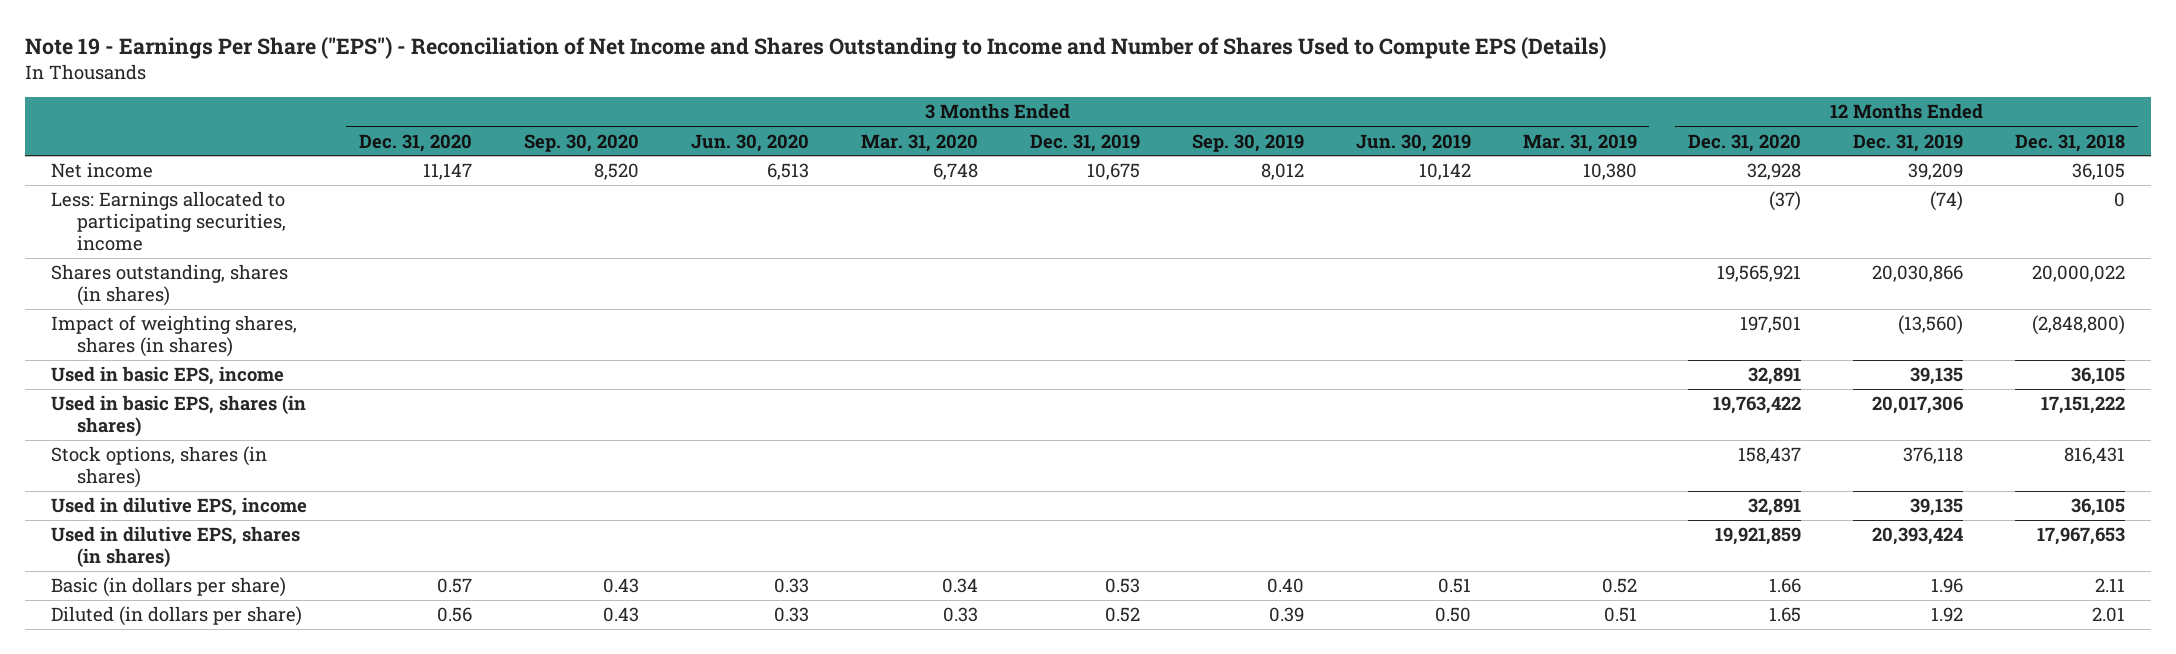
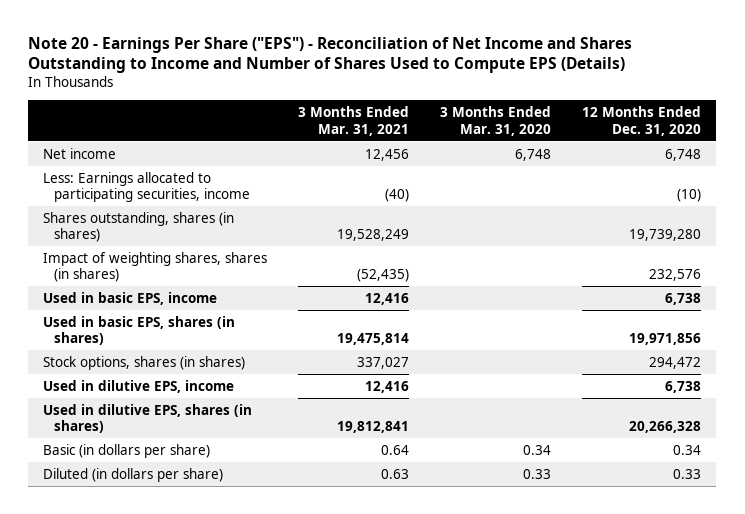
[24,36,1606,59] Note 19 - Earnings Per Share ("EPS") - Reconciliation of Net Income and Shares Outstanding to Income and Number of Shares Used to Compute EPS (Details) -> [28,36,633,74] Note 20 - Earnings Per Share ("EPS") - Reconciliation of Net Income and Shares Outstanding to Income and Number of Shares Used to Compute EPS (Details)
[358,133,472,152] Dec. 31, 2020 -> none
[523,133,639,152] Sep. 30, 2020 -> none
[690,133,809,152] Jun. 30, 2020 -> none
[1029,133,1140,152] Dec. 31, 2019 -> none
[1191,133,1304,152] Sep. 30, 2019 -> none
[1355,133,1471,152] Jun. 30, 2019 -> none
[1522,133,1637,152] Mar. 31, 2019 -> none
[1853,133,1964,152] Dec. 31, 2019 -> none
[2015,133,2126,152] Dec. 31, 2018 -> none
none -> [298,106,410,136] 3 Months Ended Mar. 31, 2021
[1747,163,1802,181] 32,928 -> [665,148,702,161] 6,748
[1769,191,1802,212] (37) -> [677,189,702,203] (10)
[1717,265,1802,283] 19,565,921 -> [629,229,702,242] 19,739,280
[1740,316,1802,334] 197,501 -> [649,269,702,282] 232,576
[1748,367,1802,386] 32,891 -> [665,292,702,305] 6,738
[1713,396,1802,415] 19,763,422 -> [629,333,702,346] 19,971,856
[1738,447,1802,465] 158,437 -> [649,356,702,369] 294,472
[1748,498,1802,517] 32,891 -> [665,380,702,393] 6,738
[1715,527,1802,546] 19,921,859 -> [629,421,702,434] 20,266,328
[1769,578,1802,594] 1.66 -> [673,444,702,455] 0.34
[1769,607,1802,623] 1.65 -> [673,468,702,479] 0.33

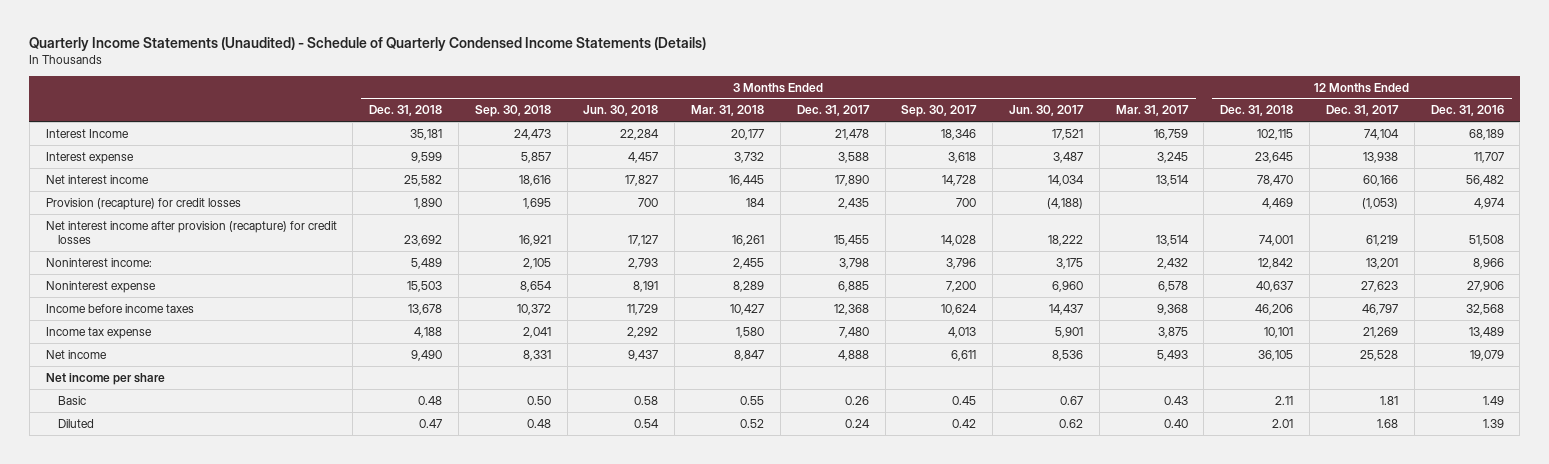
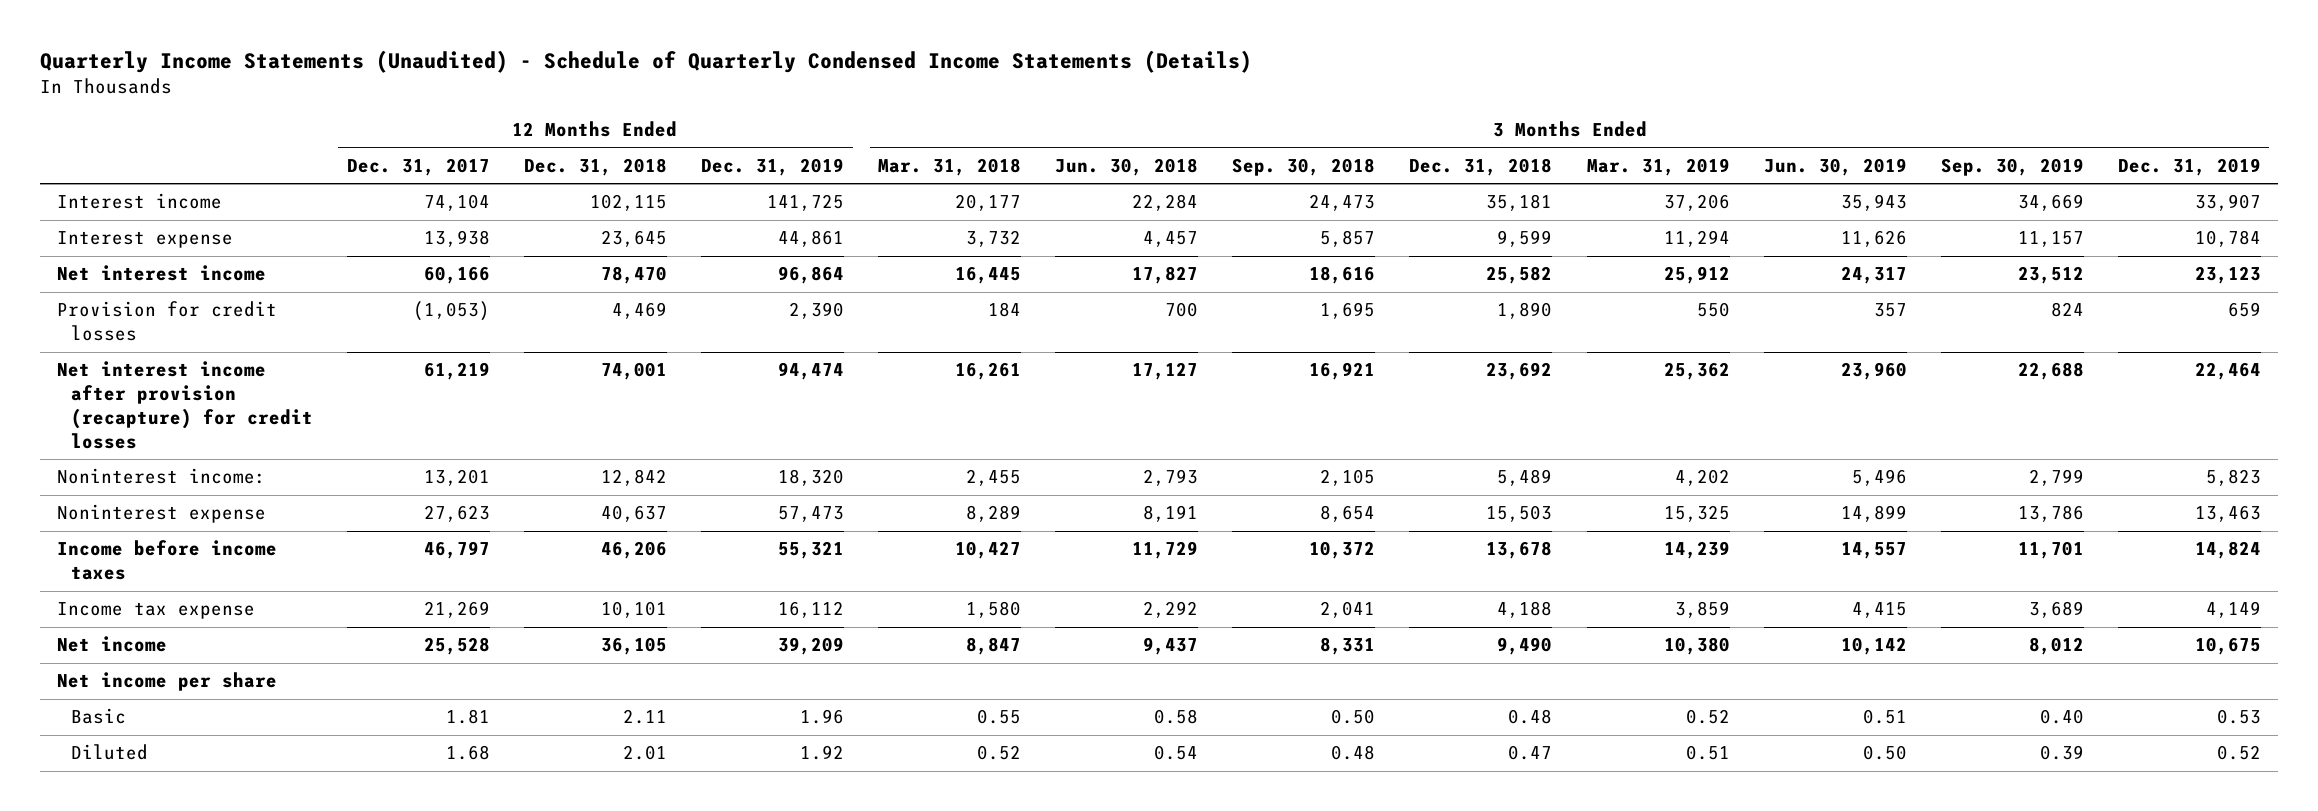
[796,105,870,117] Dec. 31, 2017 -> none
[901,105,978,118] Sep. 30, 2017 -> none
[1008,105,1084,117] Jun. 30, 2017 -> none
[1115,105,1189,117] Mar. 31, 2017 -> none
[1430,105,1504,117] Dec. 31, 2016 -> none
none -> [701,157,845,176] Dec. 31, 2019
none -> [1586,157,1730,176] Mar. 31, 2019
none -> [1763,157,1907,176] Jun. 30, 2019
none -> [1940,157,2084,176] Sep. 30, 2019
none -> [2117,157,2261,176] Dec. 31, 2019
[45,128,129,138] Interest Income -> [57,193,223,210] Interest income
[45,197,241,210] Provision (recapture) for credit losses -> [57,301,278,342] Provision for credit losses

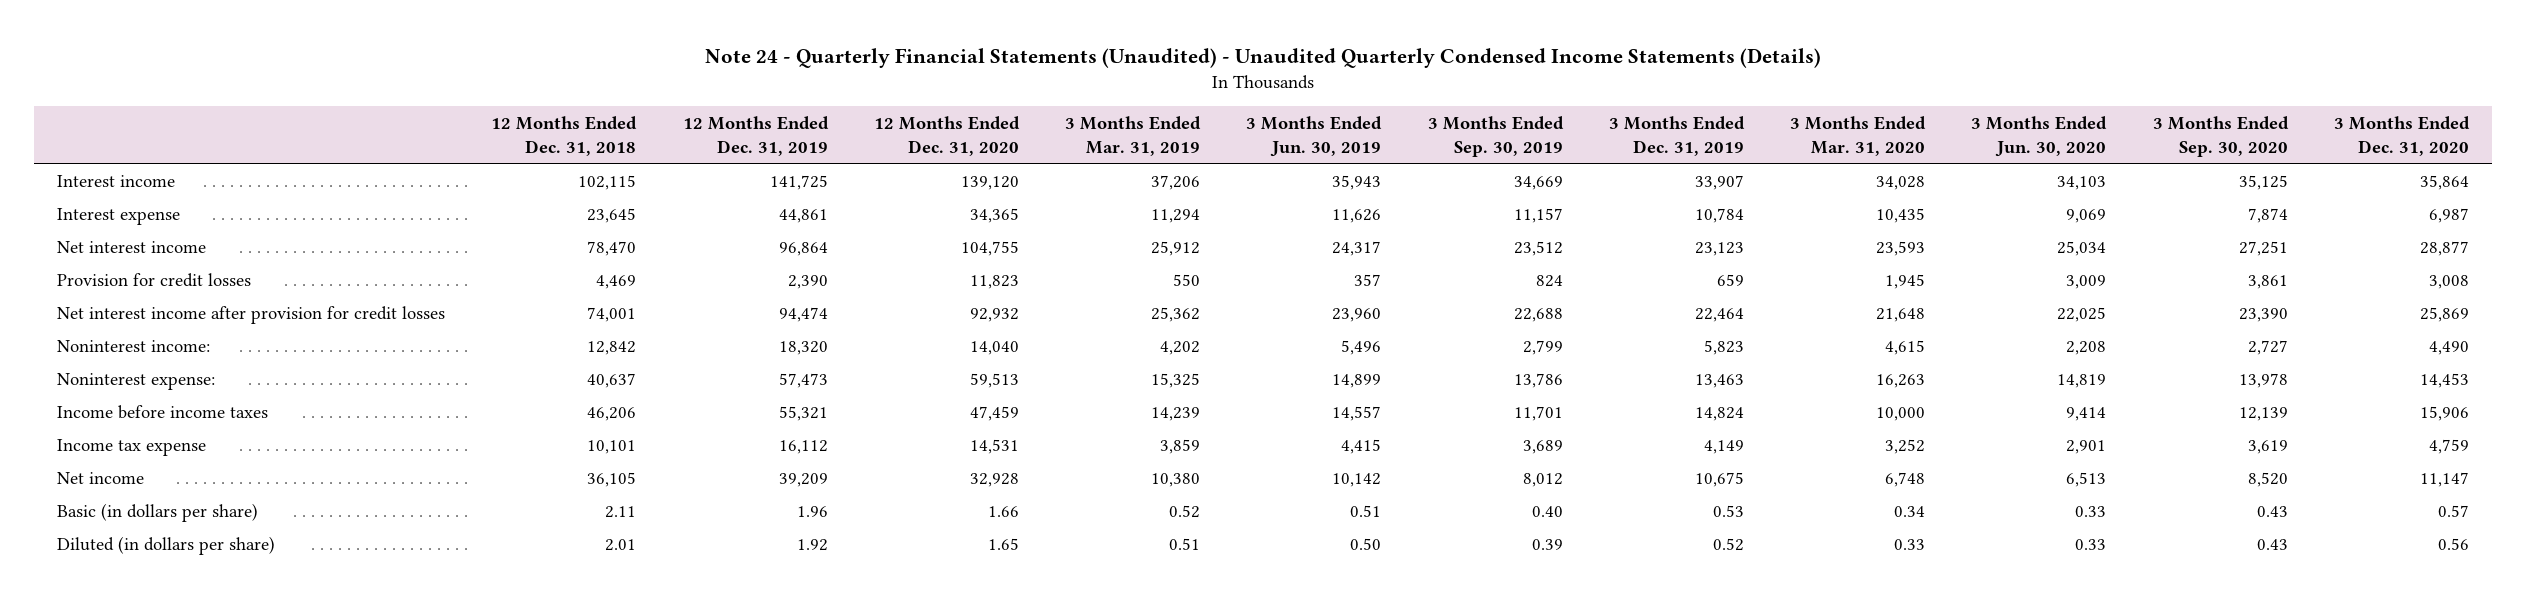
[39,50,1252,74] Quarterly Income Statements (Unaudited) - Schedule of Quarterly Condensed Income Statements (Details) -> [705,47,1822,68] Note 24 - Quarterly Financial Statements (Unaudited) - Unaudited Quarterly Condensed Income Statements (Details)
[346,157,490,176] Dec. 31, 2017 -> none
[878,157,1022,176] Mar. 31, 2018 -> none
[1055,157,1199,176] Jun. 30, 2018 -> none
[1232,157,1376,176] Sep. 30, 2018 -> none
[1409,157,1553,176] Dec. 31, 2018 -> none
none -> [873,115,1020,156] 12 Months Ended Dec. 31, 2020
none -> [1790,115,1927,156] 3 Months Ended Mar. 31, 2020
none -> [1971,115,2108,157] 3 Months Ended Jun. 30, 2020
none -> [2152,115,2289,157] 3 Months Ended Sep. 30, 2020
none -> [2333,115,2470,156] 3 Months Ended Dec. 31, 2020
[57,361,313,449] Net interest income after provision (recapture) for credit losses -> [57,305,446,324] Net interest income after provision for credit losses
[57,504,267,524] Noninterest expense -> [57,372,216,390] Noninterest expense:
[57,672,278,692] Net income per share -> none
[70,708,126,725] Basic -> [57,502,259,522] Basic (in dollars per share)
[70,744,148,761] Diluted -> [57,535,276,555] Diluted (in dollars per share)

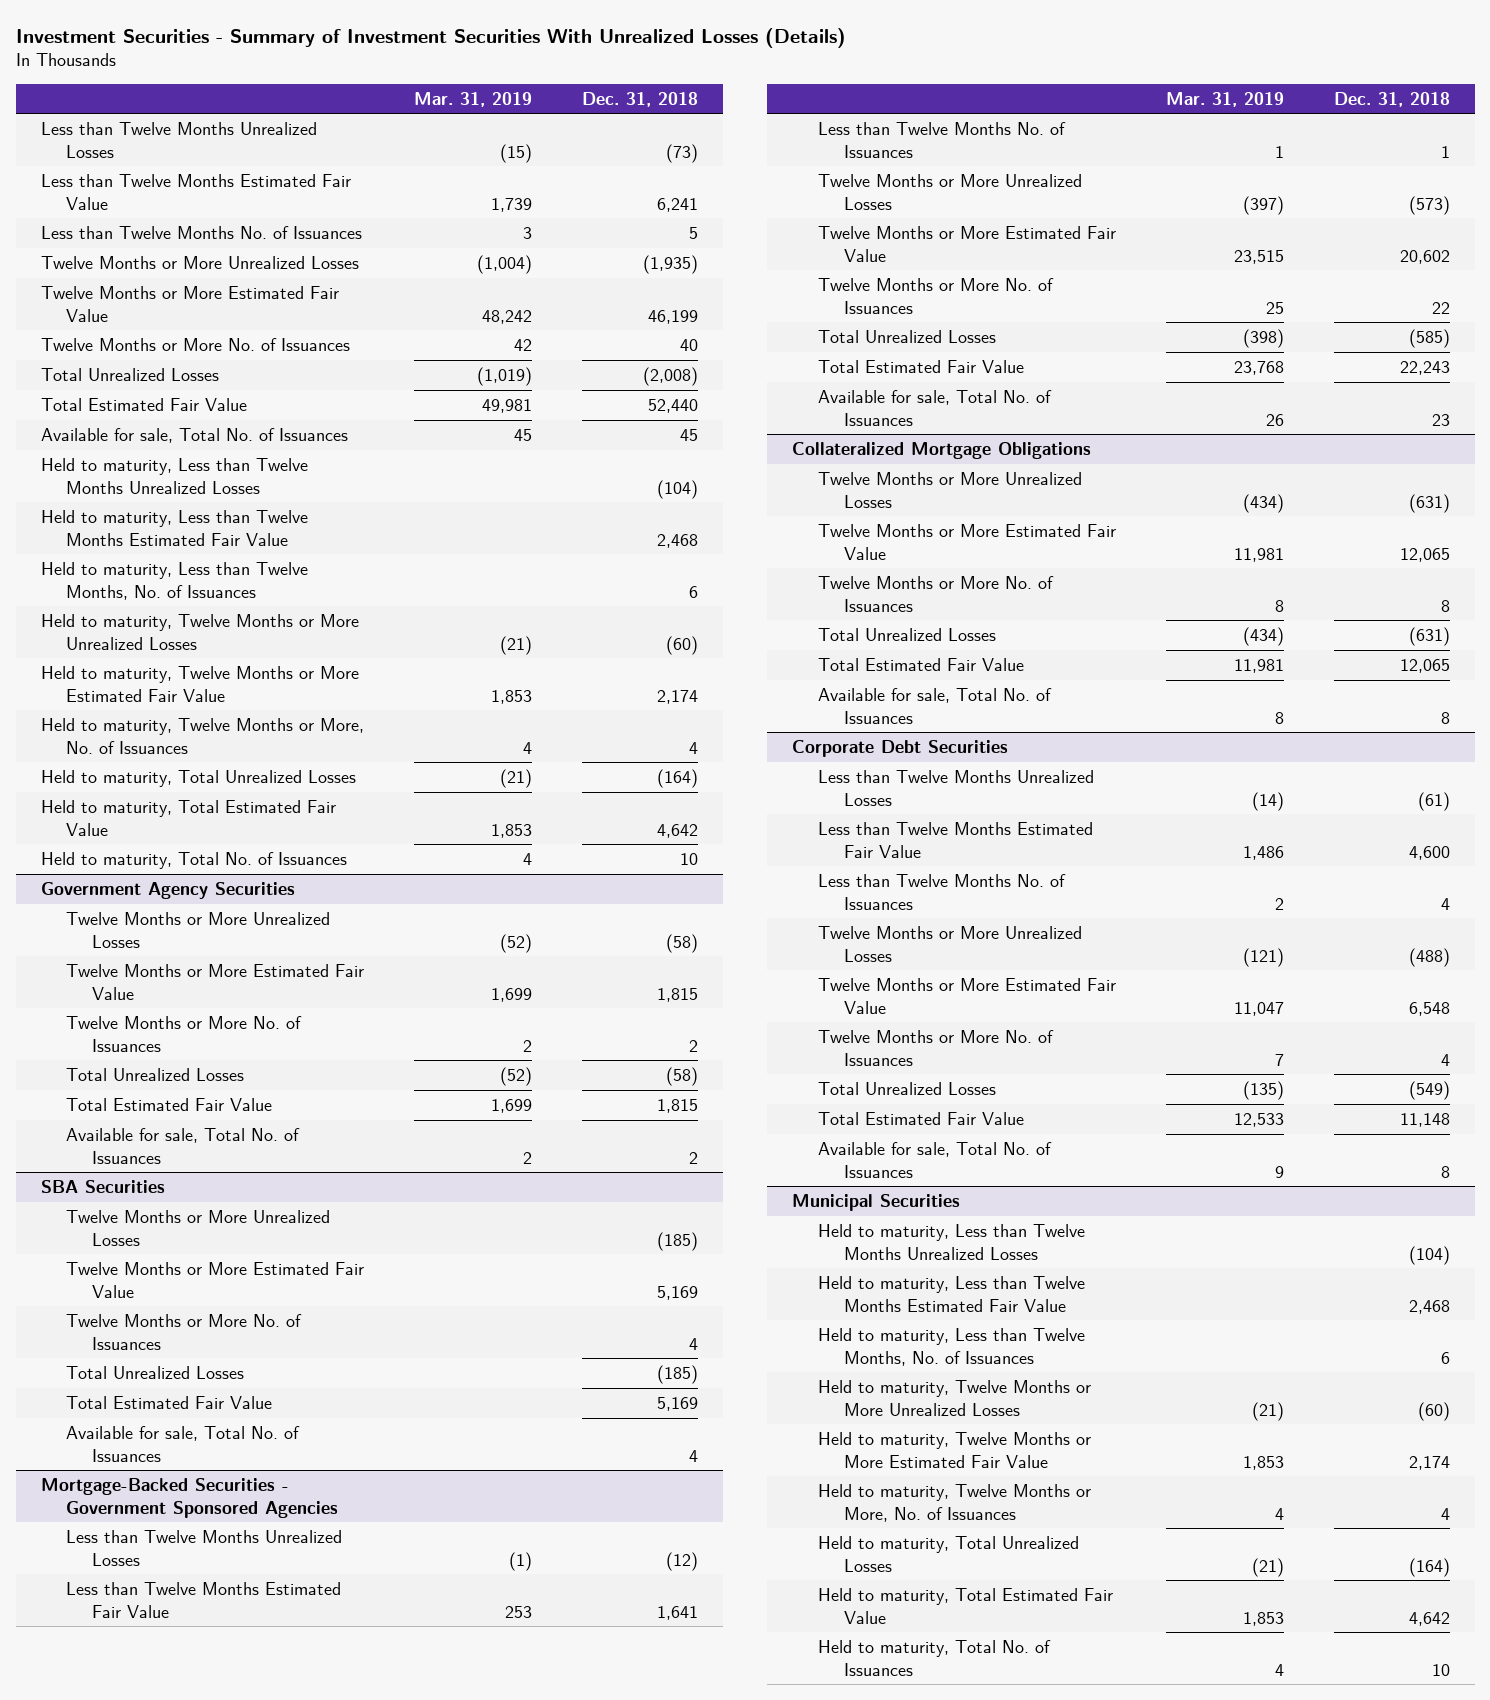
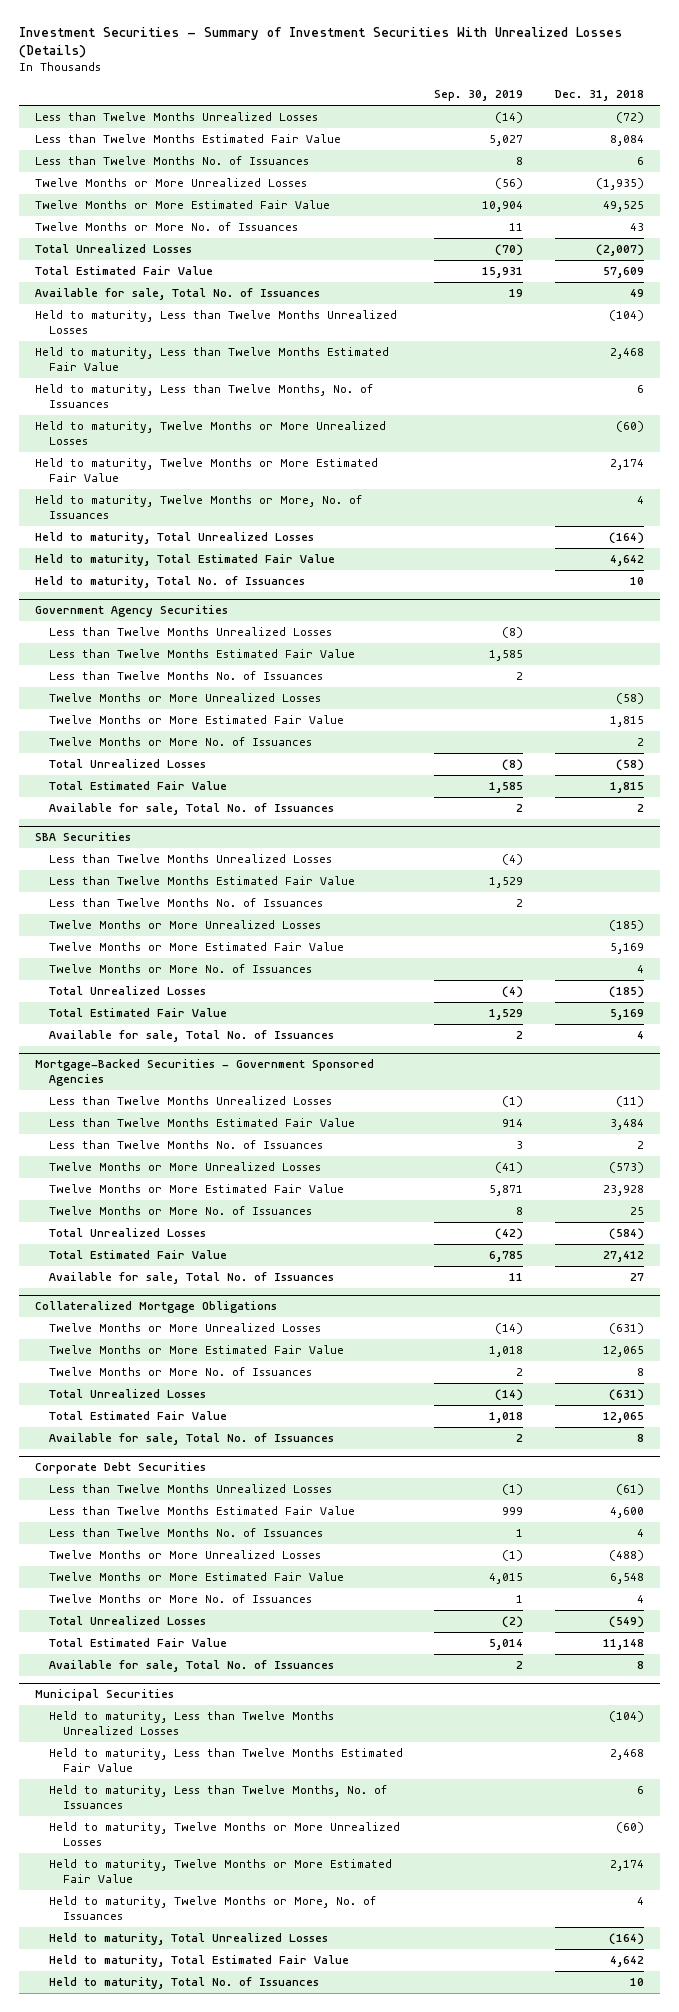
[414,91,533,107] Mar. 31, 2019 -> none
none -> [434,90,524,102] Sep. 30, 2019
[666,143,699,163] (73) -> [616,112,645,124] (72)
[657,197,699,212] 6,241 -> [610,135,645,147] 8,084
[689,226,699,239] 5 -> [637,157,645,166] 6
[648,309,699,324] 46,199 -> [603,201,645,213] 49,525
[680,338,699,351] 40 -> [630,223,645,232] 43
[643,366,699,386] (2,008) -> [596,244,645,257] (2,007)
[648,398,699,413] 52,440 -> [603,267,645,279] 57,609
[680,428,699,441] 45 -> [630,289,645,298] 49
none -> [48,627,332,637] Less than Twelve Months Unrealized Losses
none -> [48,649,355,659] Less than Twelve Months Estimated Fair Value
none -> [48,671,323,681] Less than Twelve Months No. of Issuances
none -> [48,854,332,864] Less than Twelve Months Unrealized Losses
none -> [48,876,355,886] Less than Twelve Months Estimated Fair Value
none -> [48,898,323,908] Less than Twelve Months No. of Issuances
[666,1551,699,1571] (12) -> [616,1096,645,1108] (11)
[657,1605,699,1620] 1,641 -> [610,1119,645,1131] 3,484
[1440,145,1450,158] 1 -> [637,1141,645,1150] 2
[1399,249,1450,264] 20,602 -> [603,1185,645,1197] 23,928
[1431,301,1450,314] 22 -> [630,1207,645,1216] 25
[1408,328,1450,348] (585) -> [609,1228,645,1241] (584)
[1399,360,1450,375] 22,243 -> [603,1251,645,1263] 27,412
[1431,413,1450,426] 23 -> [630,1273,645,1282] 27

